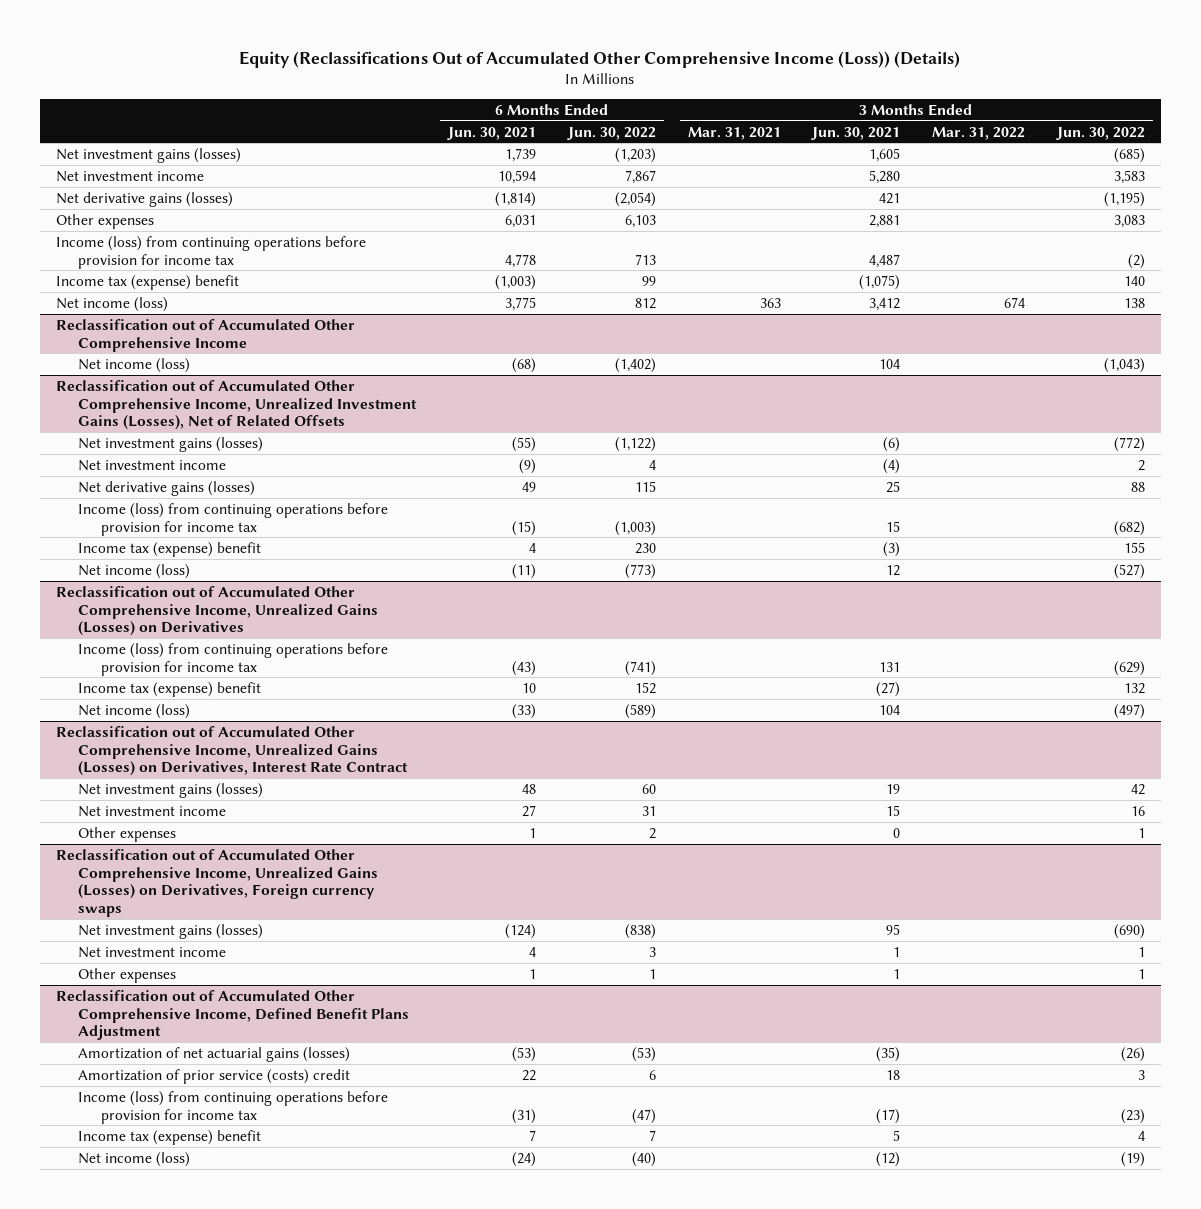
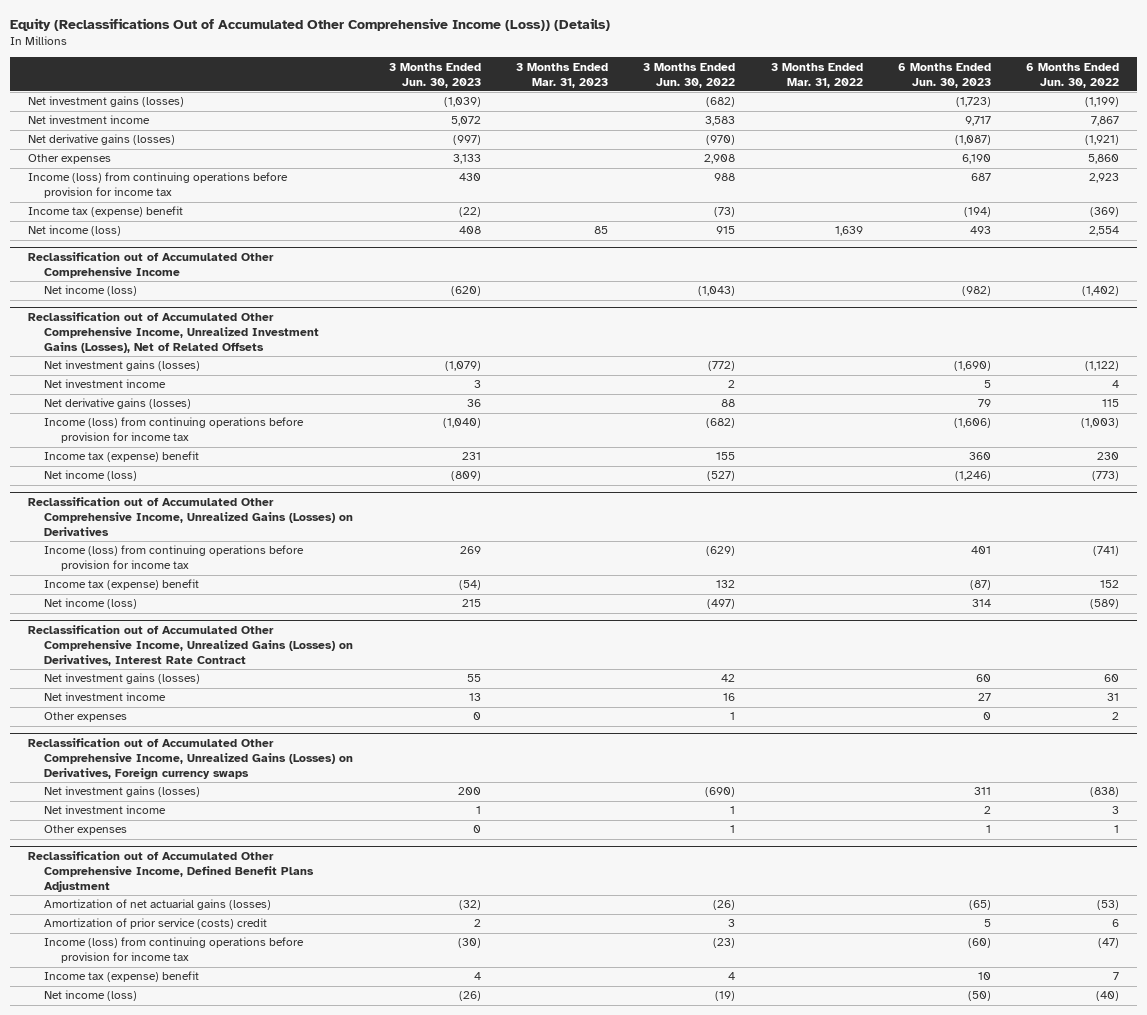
[447,126,537,140] Jun. 30, 2021 -> none
[687,126,781,140] Mar. 31, 2021 -> none
[811,126,901,140] Jun. 30, 2021 -> none
none -> [388,62,481,88] 3 Months Ended Jun. 30, 2023
none -> [516,62,609,88] 3 Months Ended Mar. 31, 2023
none -> [897,62,991,88] 6 Months Ended Jun. 30, 2023
[614,147,656,163] (1,203) -> [1085,97,1120,108] (1,199)
[1114,147,1146,163] (685) -> [706,97,736,108] (682)
[614,191,656,207] (2,054) -> [1085,135,1120,146] (1,921)
[1104,191,1146,207] (1,195) -> [706,135,736,146] (970)
[624,214,656,228] 6,103 -> [1088,154,1120,165] 5,860
[1114,214,1146,228] 3,083 -> [704,154,736,165] 2,908
[634,253,656,265] 713 -> [1089,173,1120,184] 2,923
[1128,253,1146,269] (2) -> [714,173,736,182] 988
[641,275,656,286] 99 -> [1090,207,1120,218] (369)
[1124,275,1146,286] 140 -> [714,207,736,218] (73)
[634,297,656,309] 812 -> [1089,226,1120,237] 2,554
[1004,296,1026,308] 674 -> [834,226,863,237] 1,639
[1124,297,1146,308] 138 -> [716,226,736,235] 915

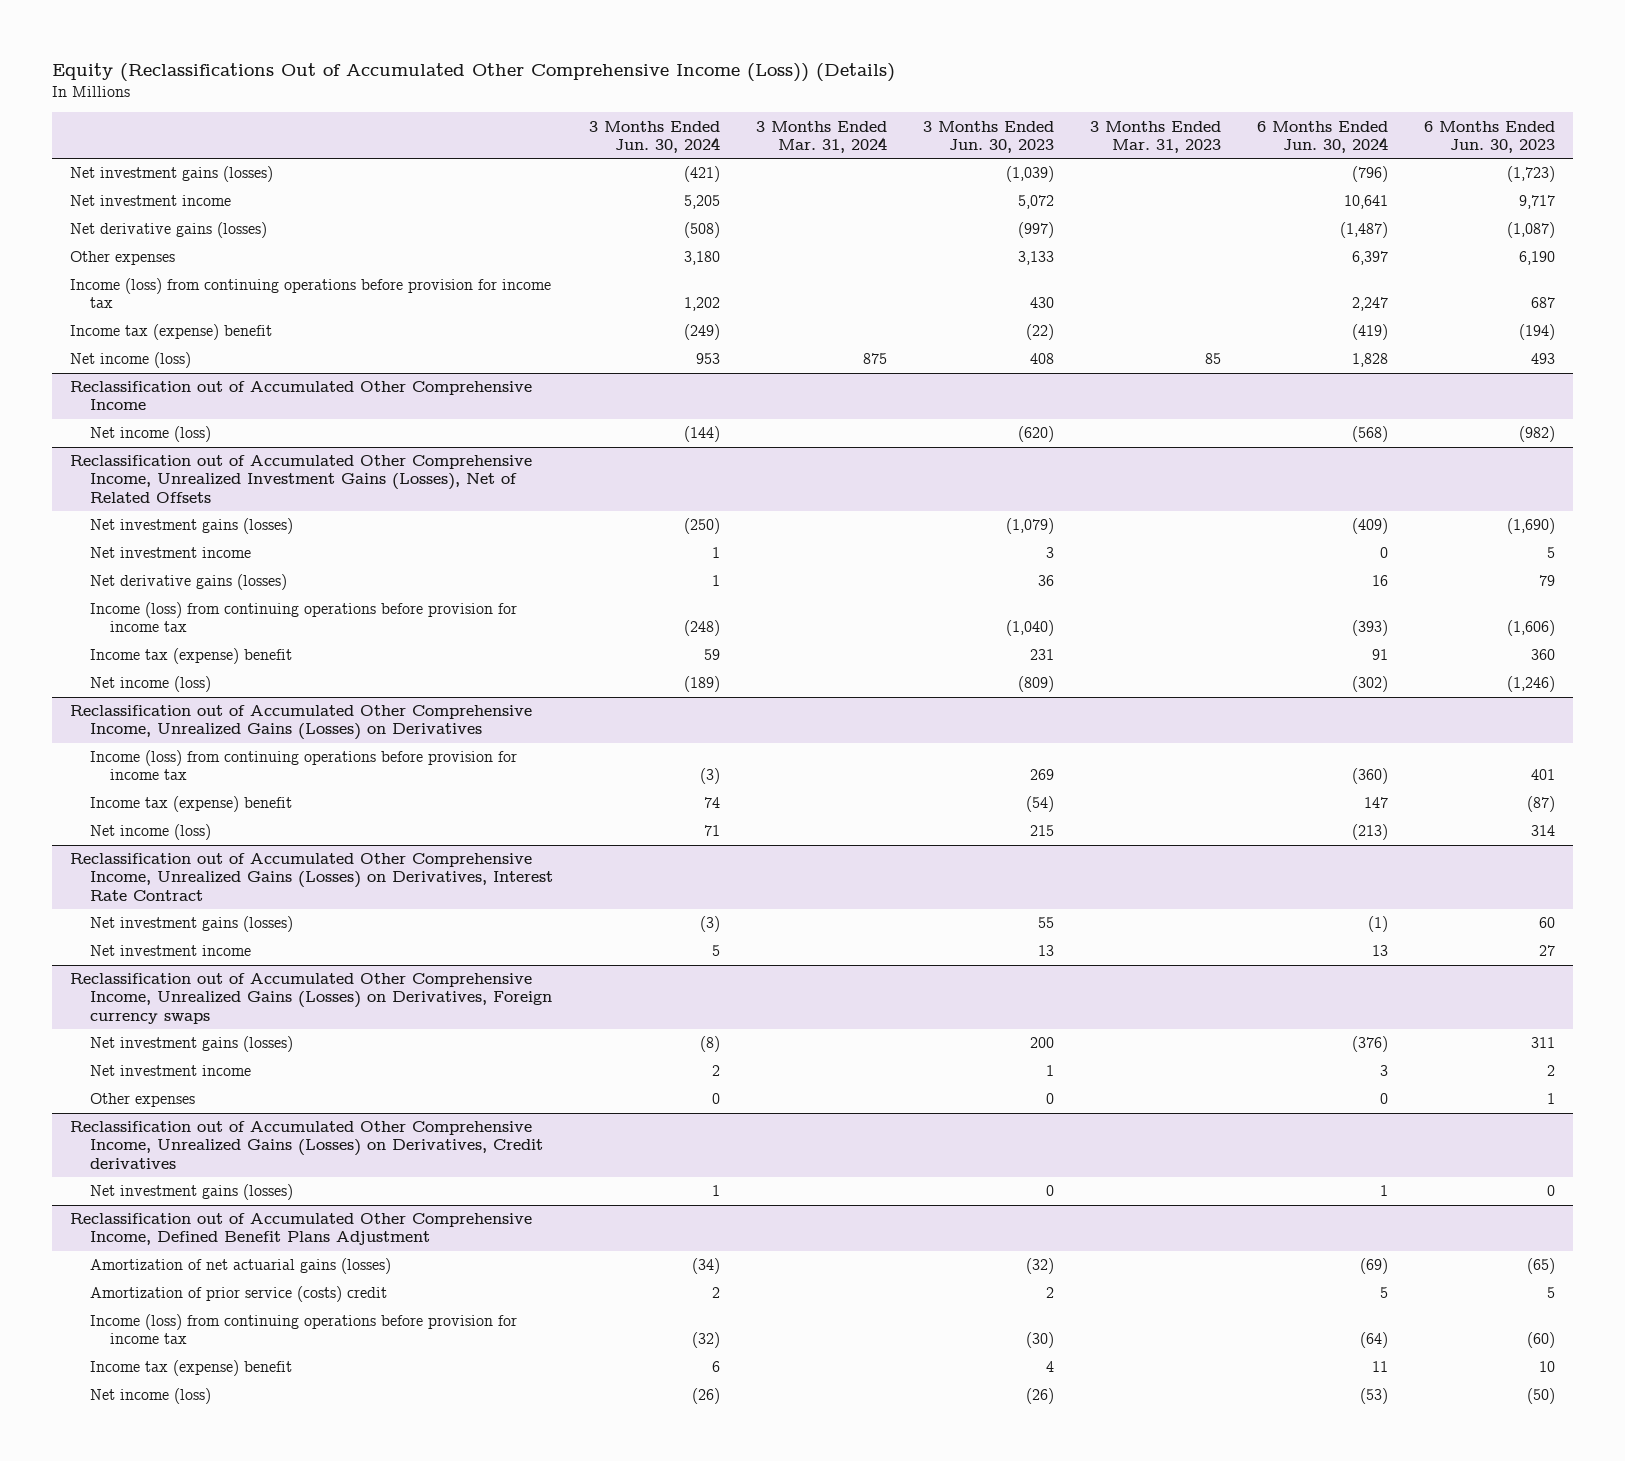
[643,62,736,88] 3 Months Ended Jun. 30, 2022 -> none
[770,62,863,88] 3 Months Ended Mar. 31, 2022 -> none
[1026,62,1120,88] 6 Months Ended Jun. 30, 2022 -> none
none -> [588,120,720,153] 3 Months Ended Jun. 30, 2024
none -> [755,120,887,153] 3 Months Ended Mar. 31, 2024
none -> [1257,120,1389,153] 6 Months Ended Jun. 30, 2024
[44,712,128,723] Other expenses -> none
none -> [69,1121,543,1169] Reclassification out of Accumulated Other Comprehensive Income, Unrealized Gains (Losses) on Derivatives, Credit derivatives
none -> [89,1184,293,1201] Net investment gains (losses)

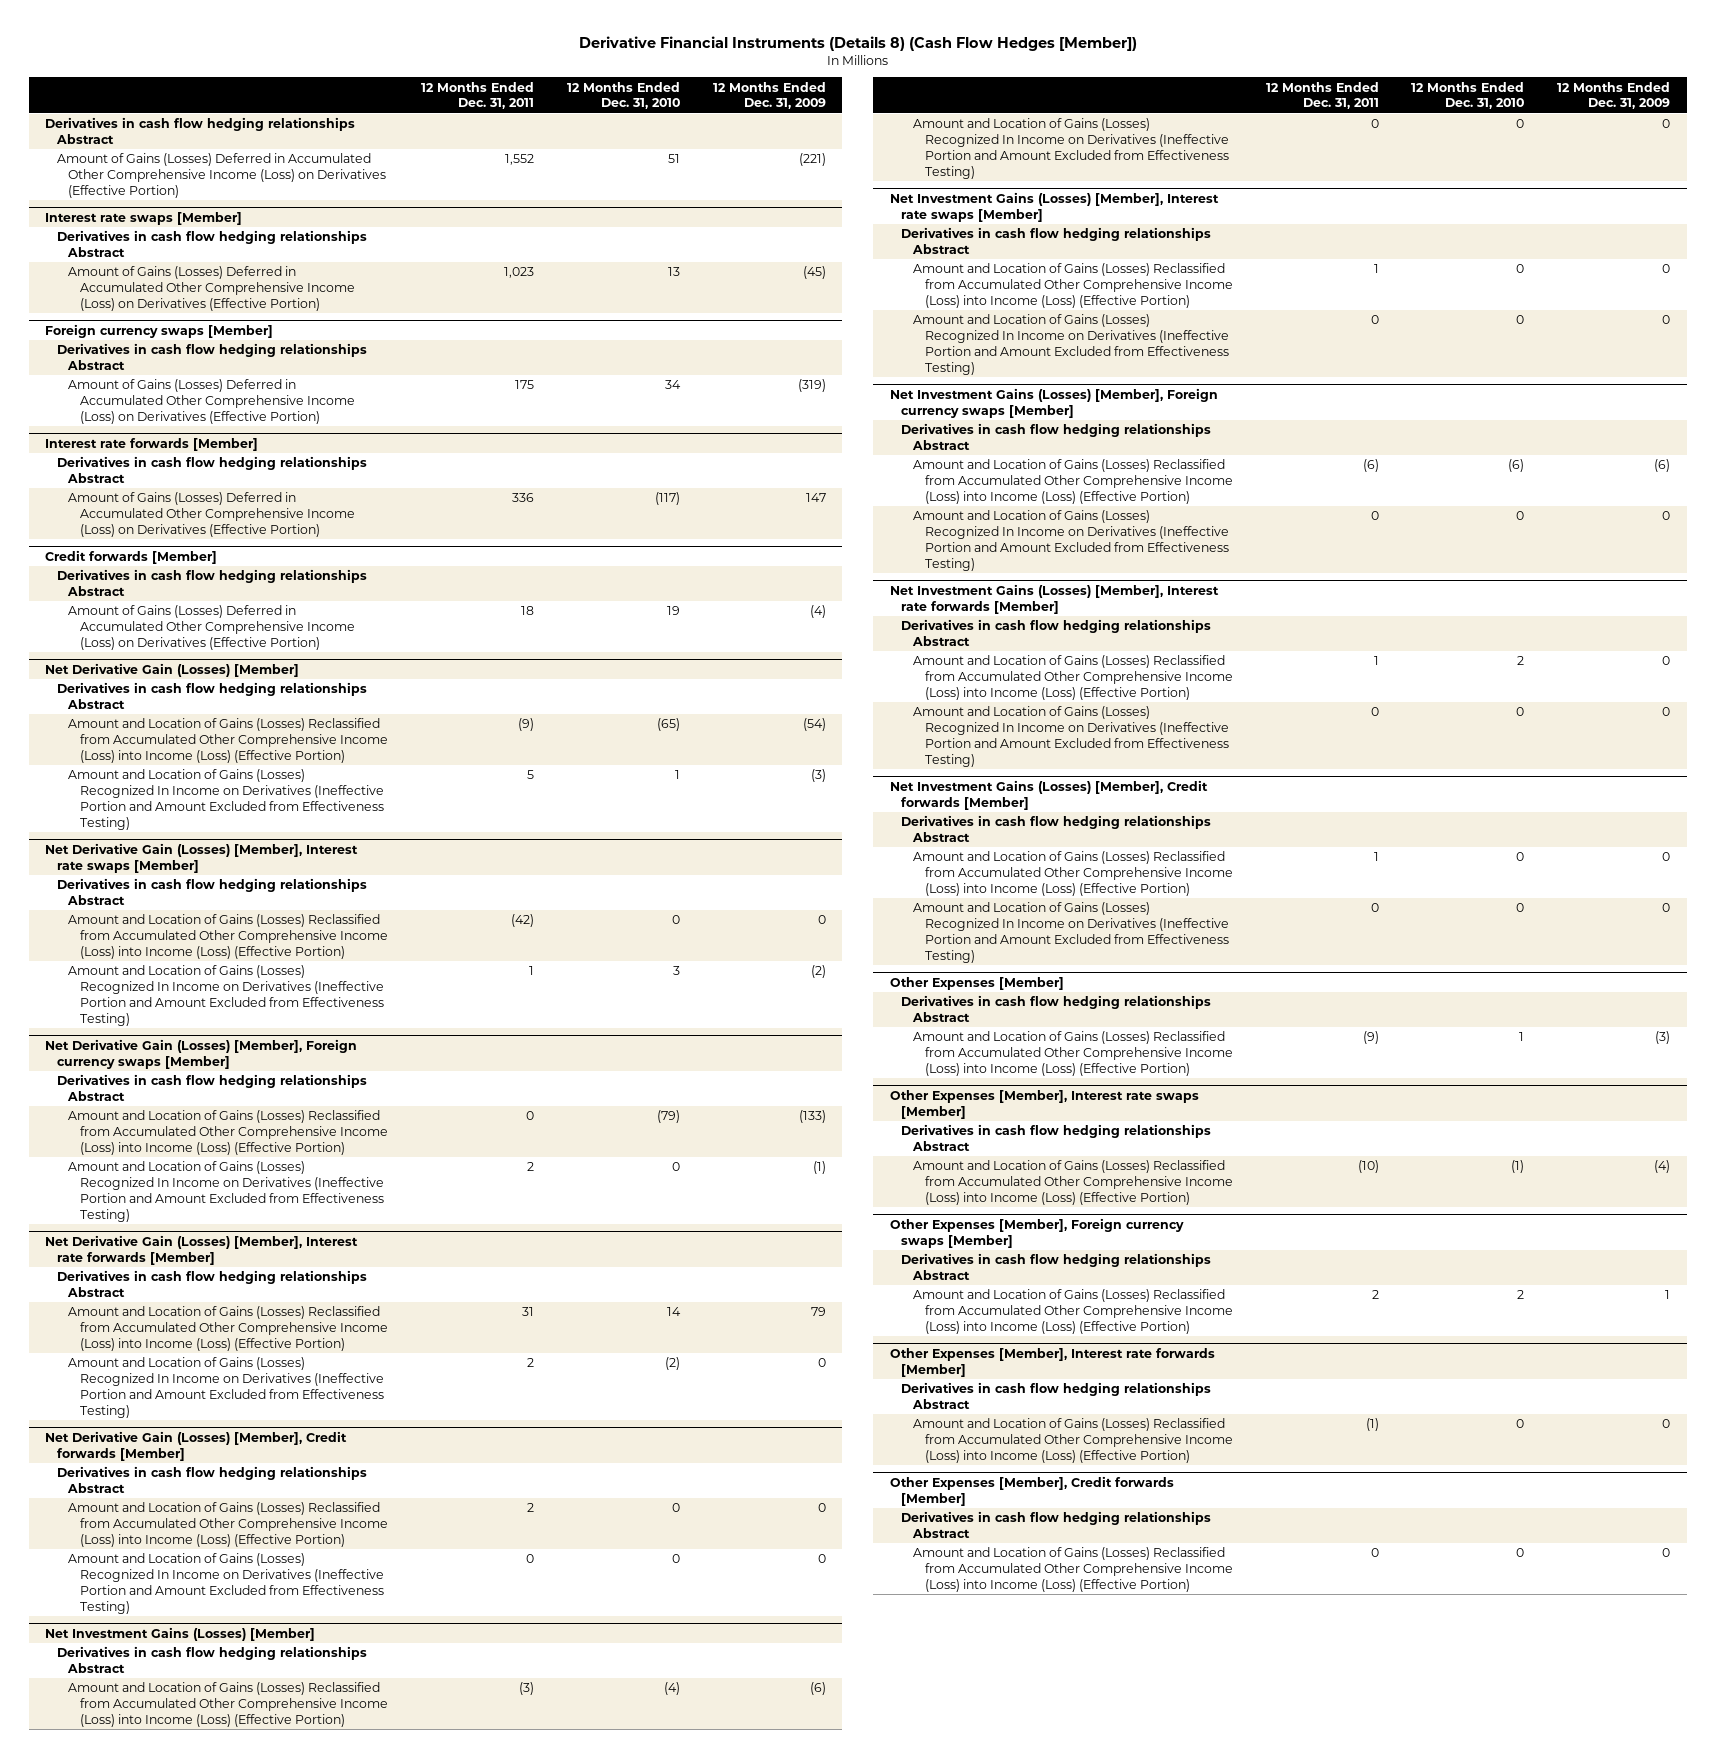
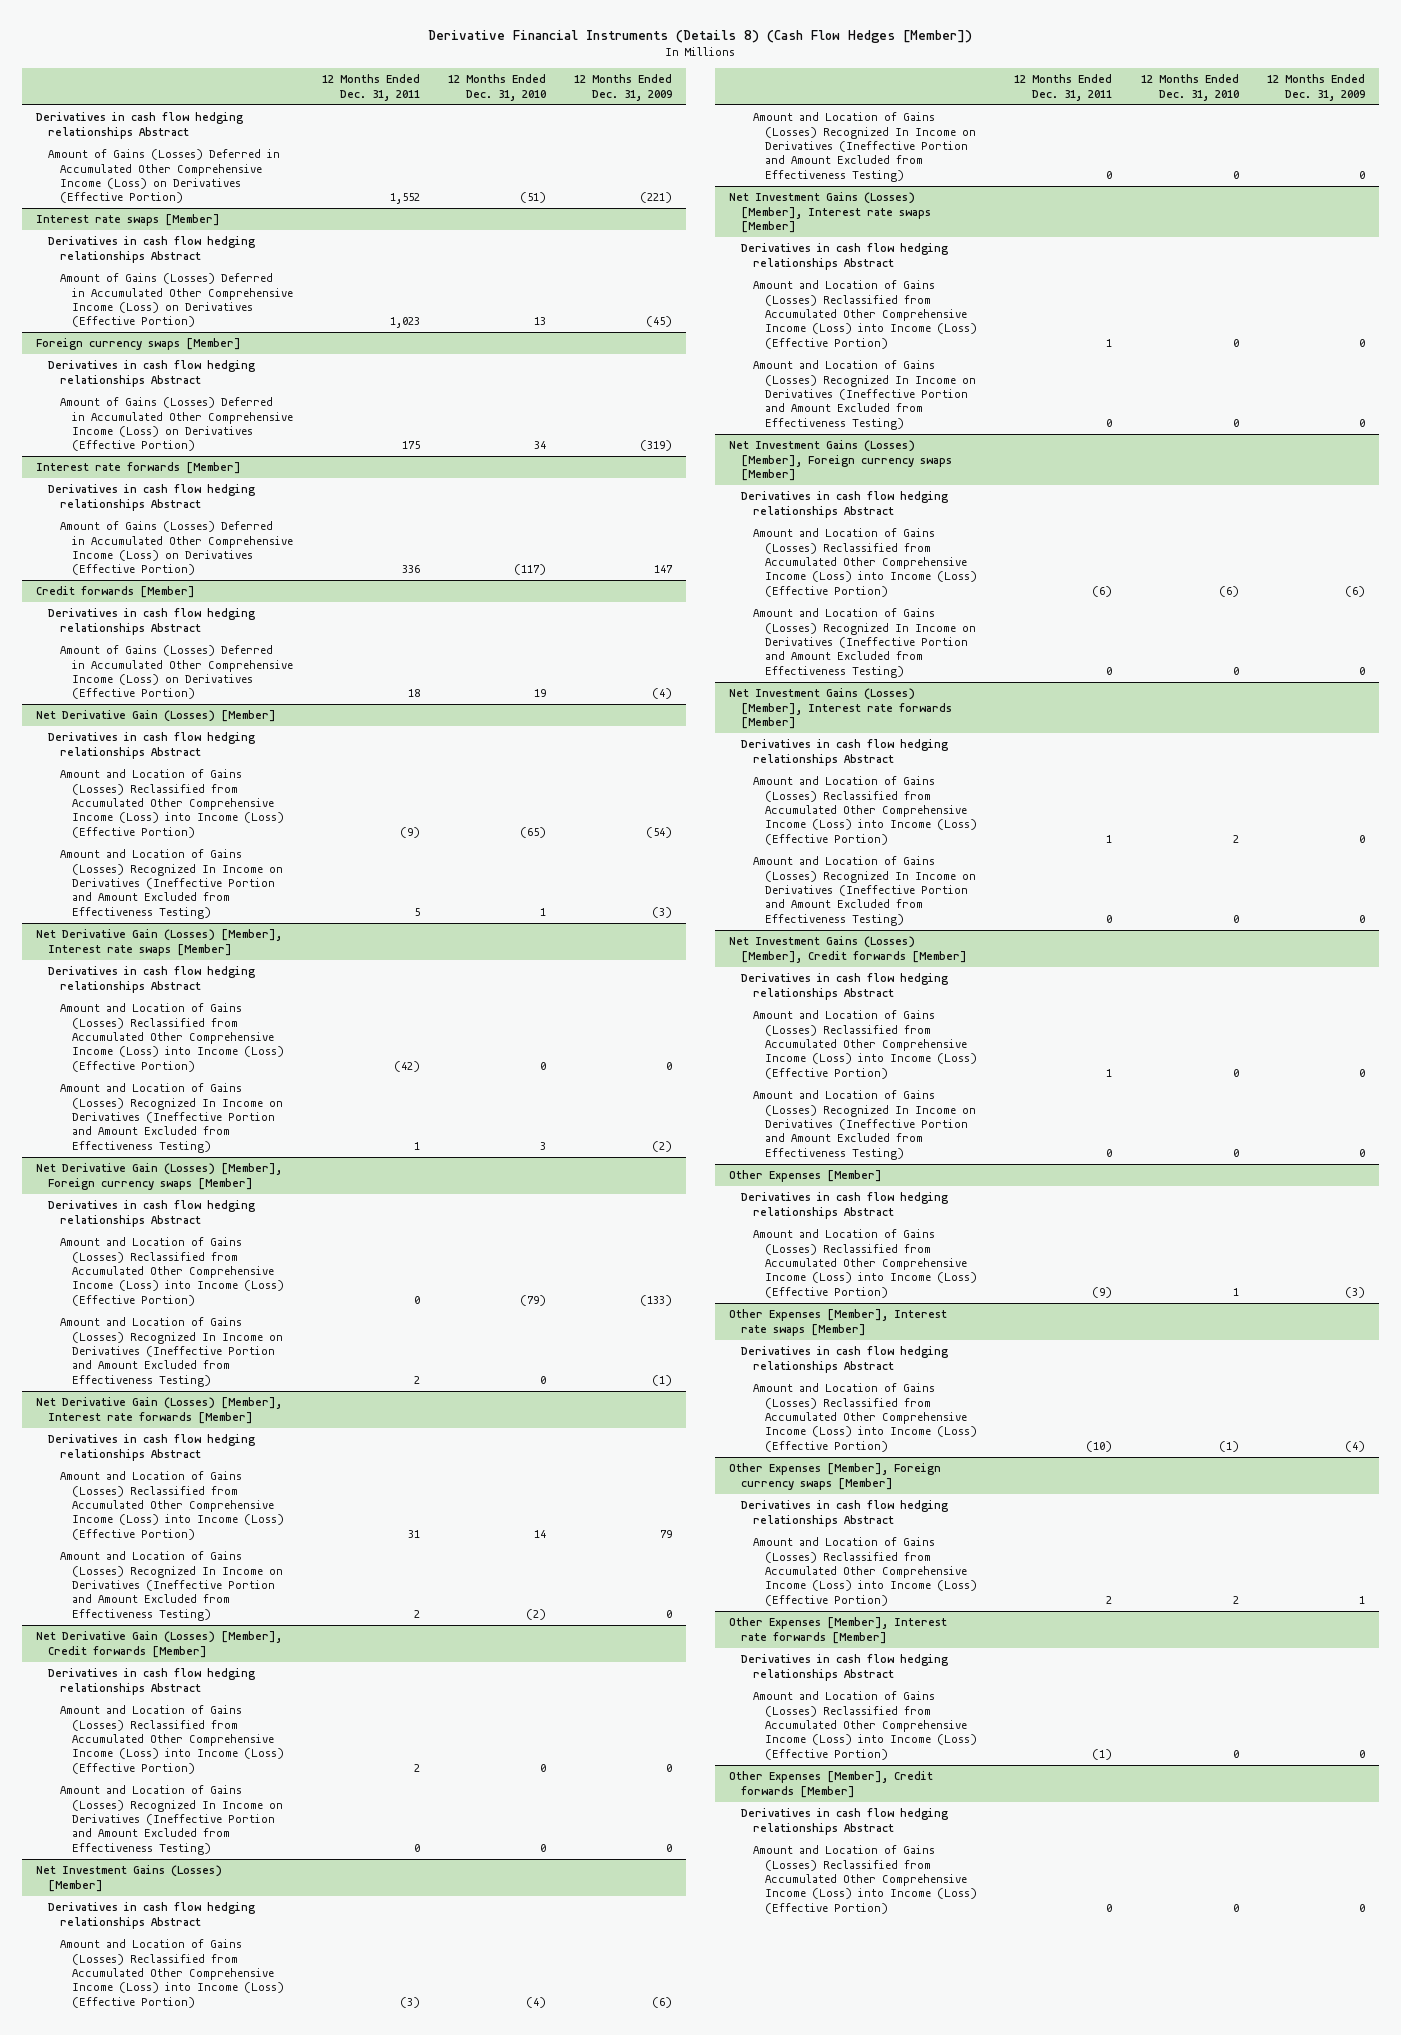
[667,154,680,164] 51 -> [519,192,546,204] (51)

